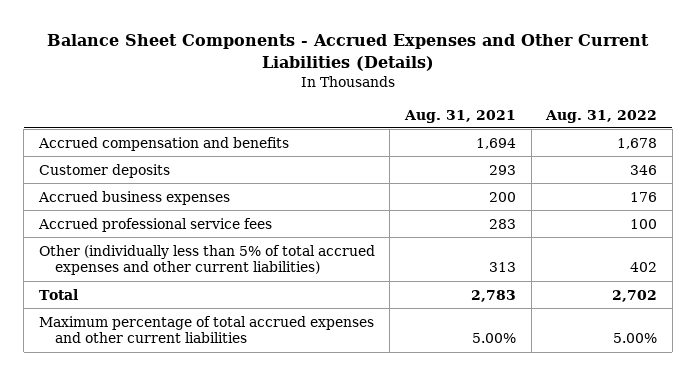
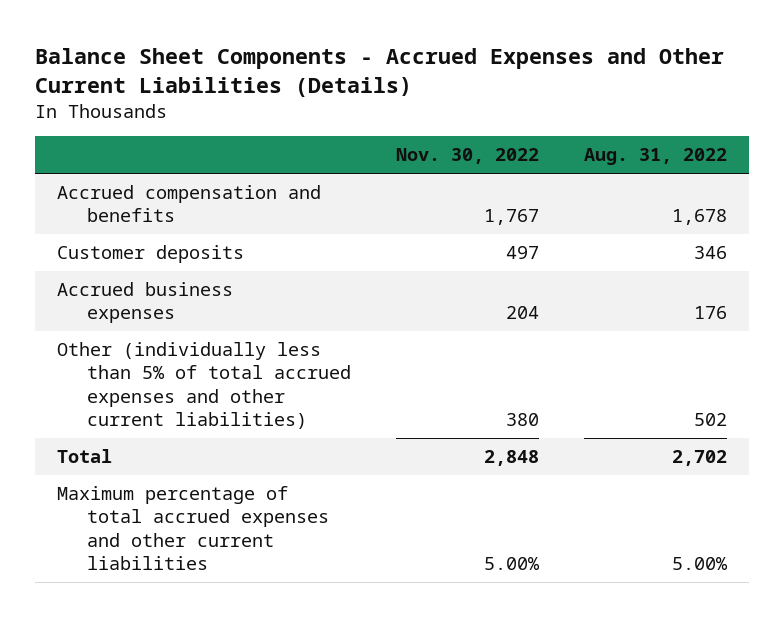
[403,109,516,123] Aug. 31, 2021 -> none
none -> [395,148,539,165] Nov. 30, 2022
[37,217,272,232] Accrued professional service fees -> none
[630,262,658,273] 402 -> [693,413,727,427] 502

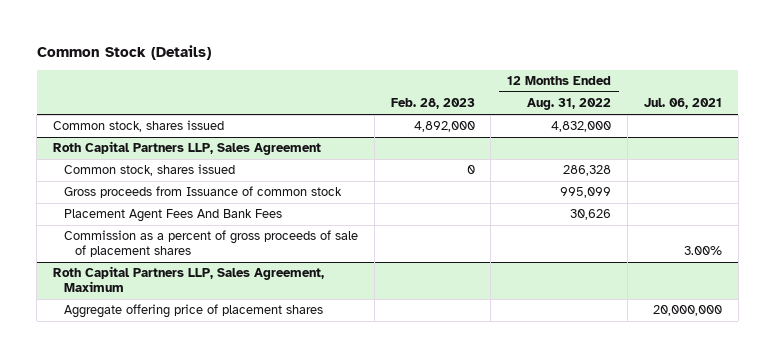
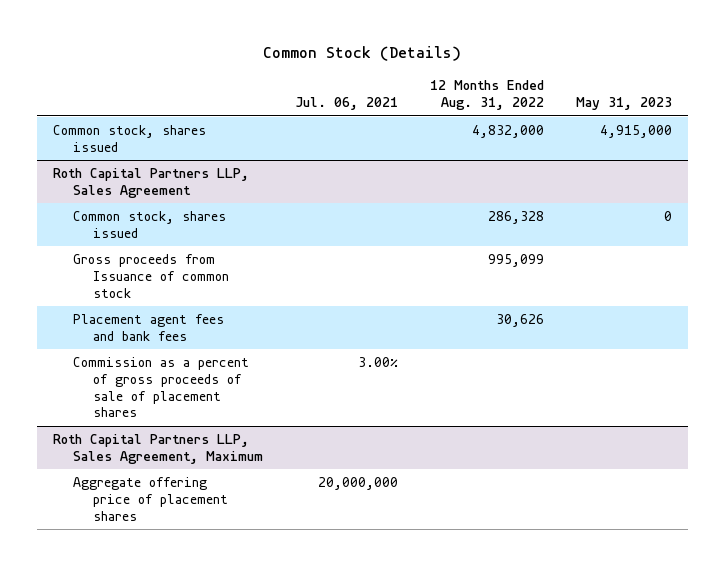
[390,98,475,110] Feb. 28, 2023 -> none
none -> [575,97,672,111] May 31, 2023
[63,209,282,223] Placement Agent Fees And Bank Fees -> [72,314,224,341] Placement agent fees and bank fees

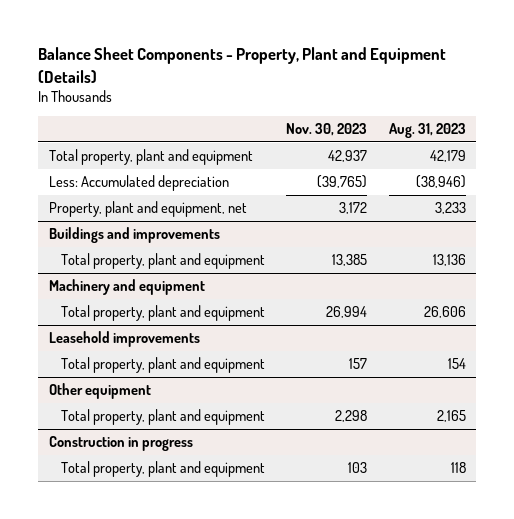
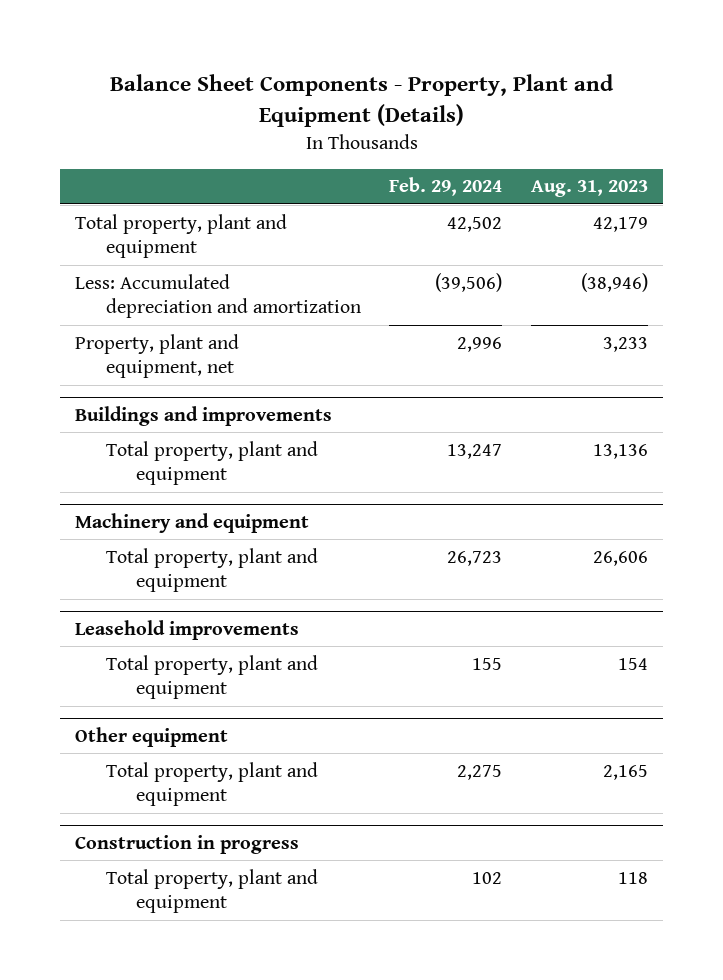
[286,123,368,137] Nov. 30, 2023 -> none
none -> [389,177,503,197] Feb. 29, 2024
[48,174,229,191] Less: Accumulated depreciation -> [74,273,361,319] Less: Accumulated depreciation and amortization

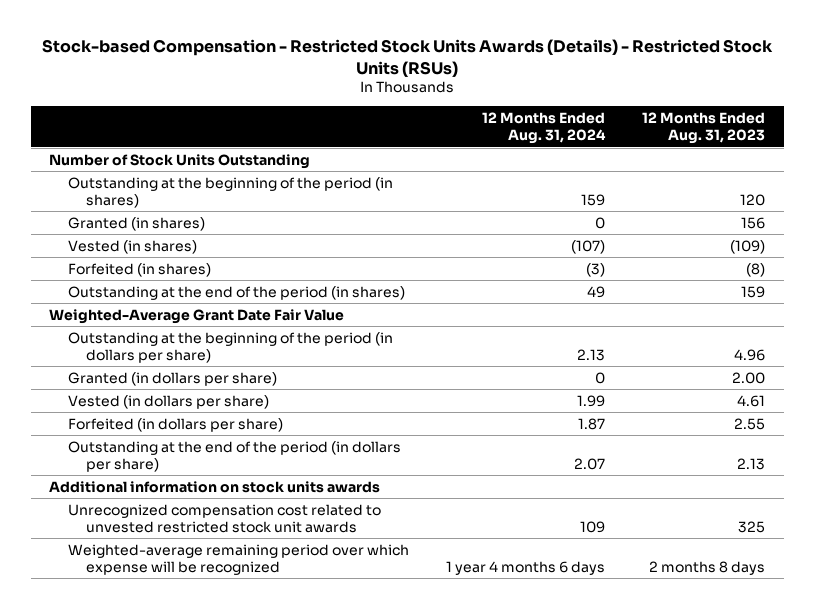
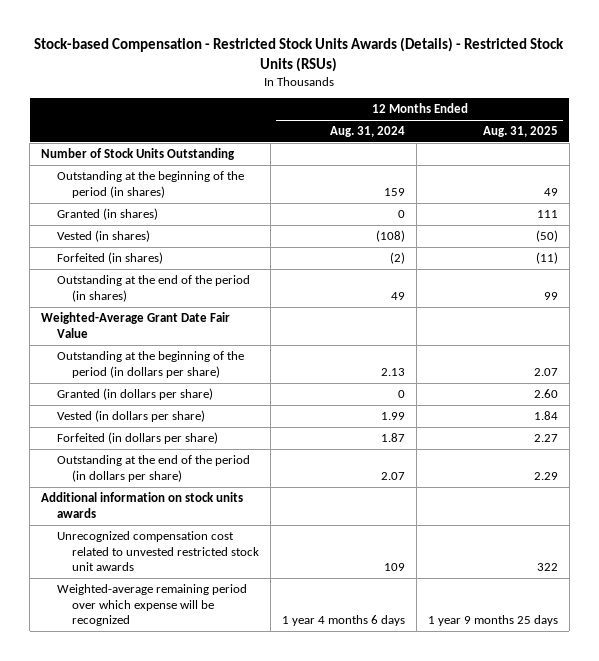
[642,112,766,144] 12 Months Ended Aug. 31, 2023 -> none
none -> [482,126,558,138] Aug. 31, 2025
[571,239,606,254] (107) -> [375,230,405,243] (108)
[586,262,606,277] (3) -> [389,252,405,265] (2)

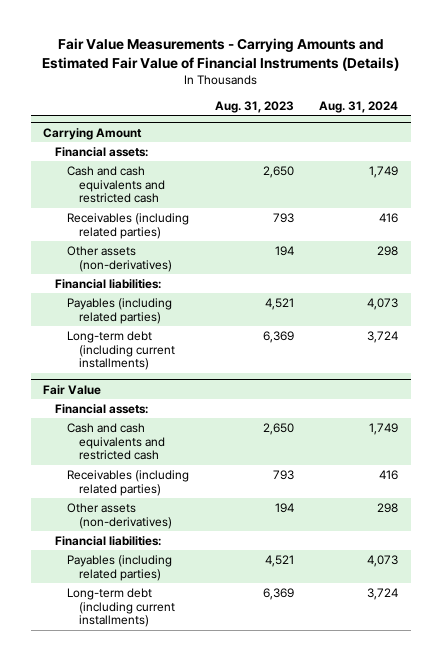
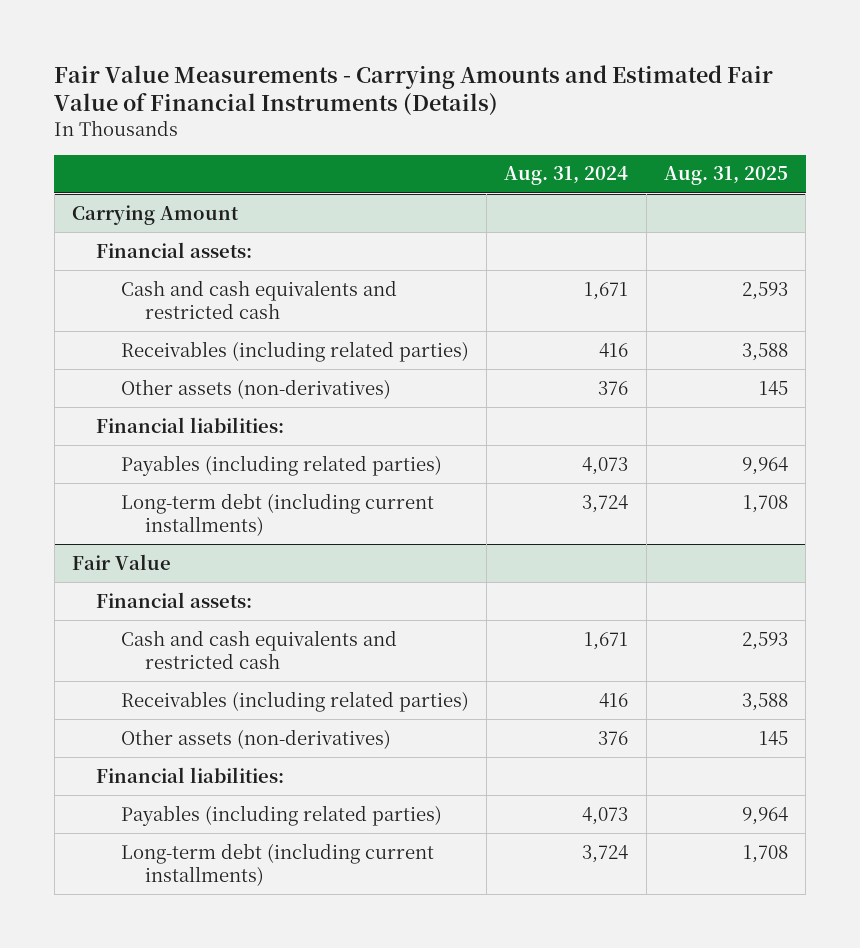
[214,101,294,114] Aug. 31, 2023 -> none
none -> [663,166,788,186] Aug. 31, 2025
[368,165,398,178] 1,749 -> [584,281,629,300] 1,671
[376,245,398,256] 298 -> [598,380,629,395] 376
[368,422,398,435] 1,749 -> [584,631,629,650] 1,671
[376,502,398,513] 298 -> [598,730,629,745] 376

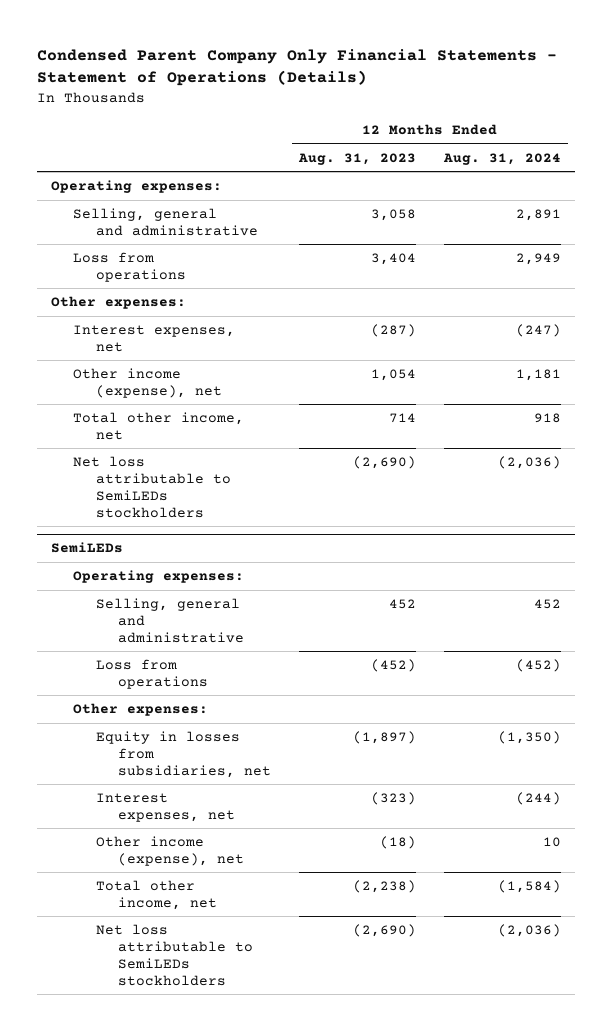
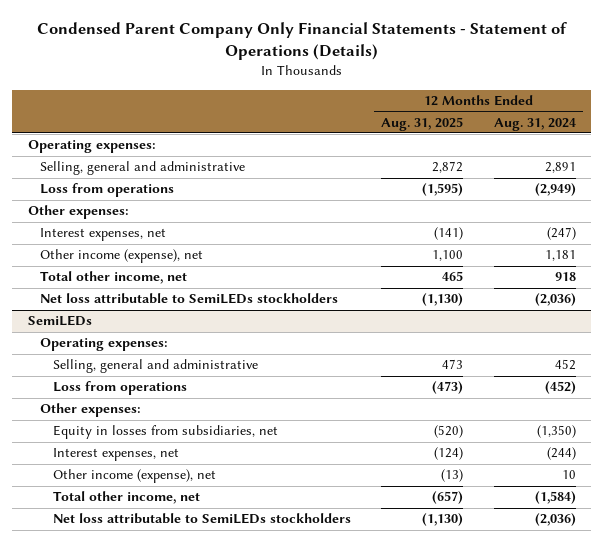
[297,152,416,165] Aug. 31, 2023 -> none
none -> [381,116,464,131] Aug. 31, 2025
[515,252,561,265] 2,949 -> [534,183,576,197] (2,949)

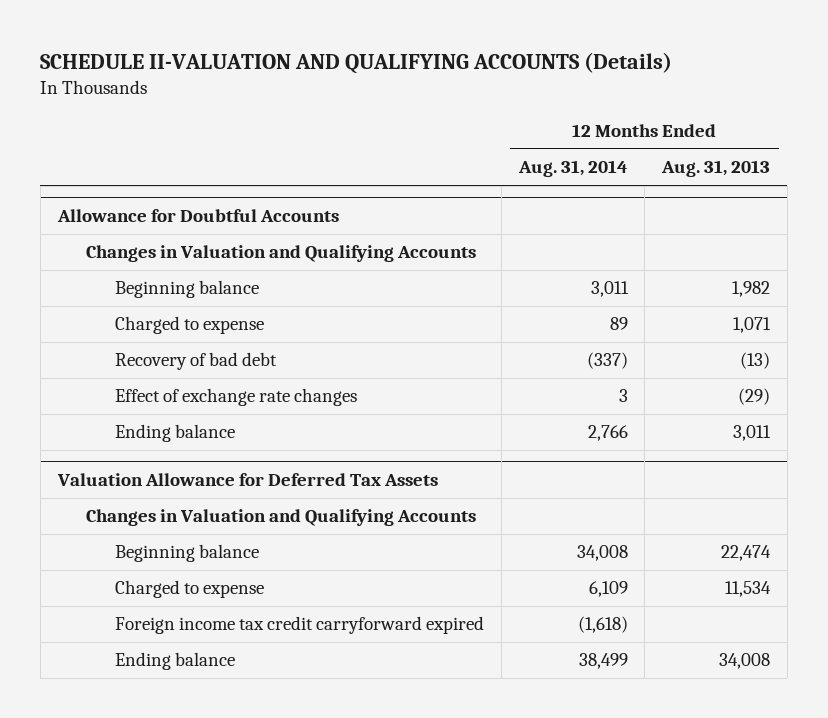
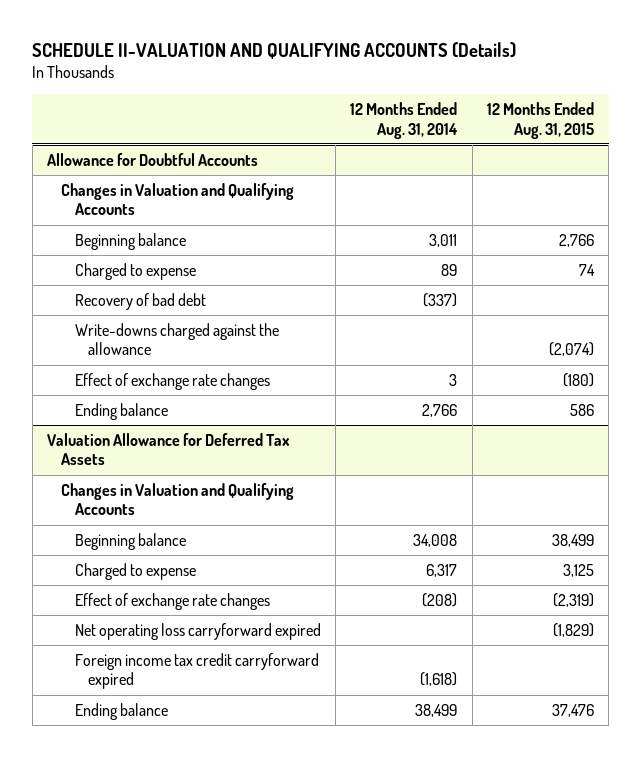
[661,160,771,178] Aug. 31, 2013 -> none
none -> [487,102,595,139] 12 Months Ended Aug. 31, 2015
none -> [74,322,279,356] Write-downs charged against the allowance
[588,581,628,598] 6,109 -> [426,563,458,577] 6,317
none -> [74,592,270,610] Effect of exchange rate changes
none -> [74,622,321,640] Net operating loss carryforward expired

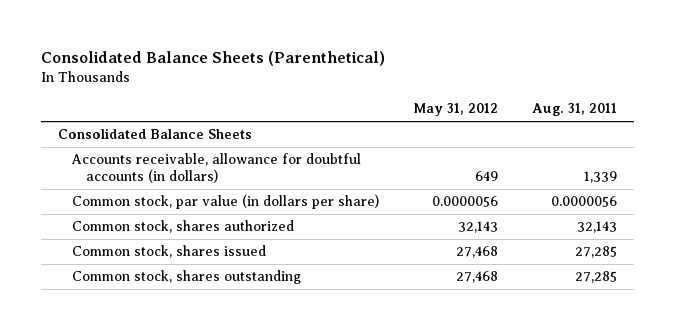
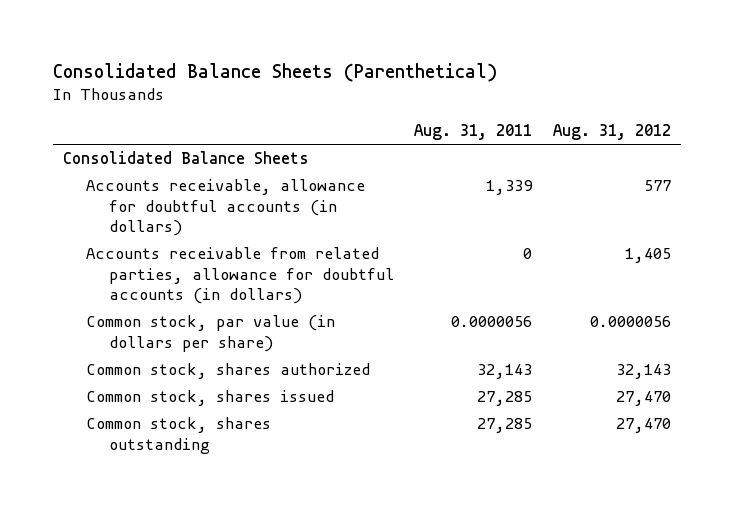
[412,103,498,117] May 31, 2012 -> none
none -> [552,123,671,140] Aug. 31, 2012
none -> [86,247,395,304] Accounts receivable from related parties, allowance for doubtful accounts (in dollars)

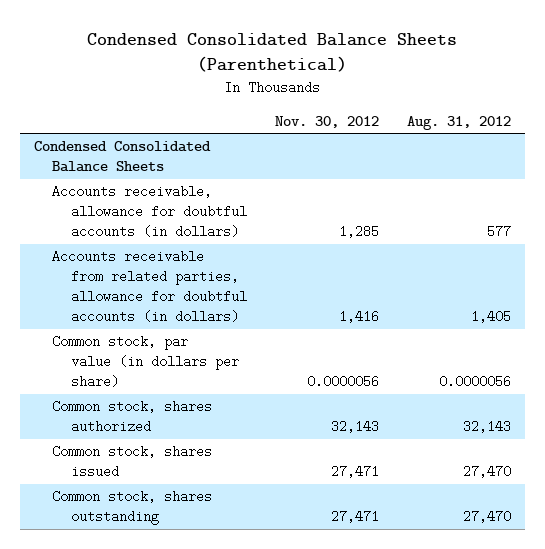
[52,63,497,83] Consolidated Balance Sheets (Parenthetical) -> [87,33,458,73] Condensed Consolidated Balance Sheets (Parenthetical)
[414,123,533,140] Aug. 31, 2011 -> none
none -> [274,115,379,128] Nov. 30, 2012
[63,151,310,165] Consolidated Balance Sheets -> [34,141,212,173] Condensed Consolidated Balance Sheets

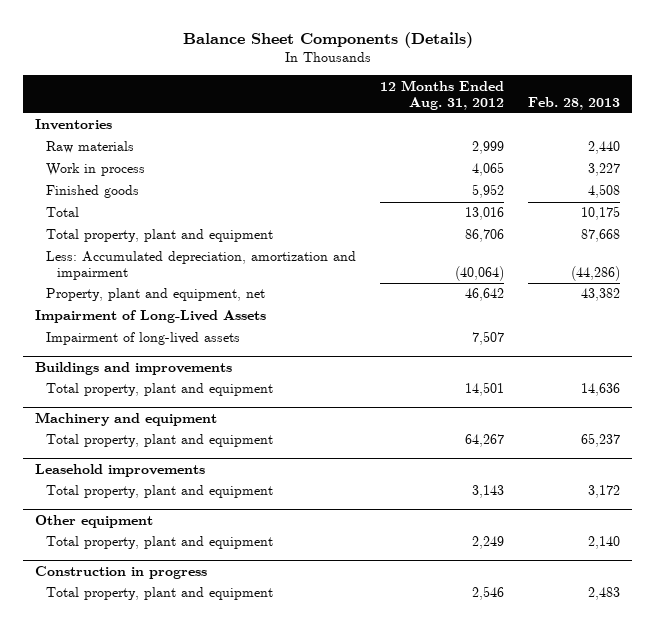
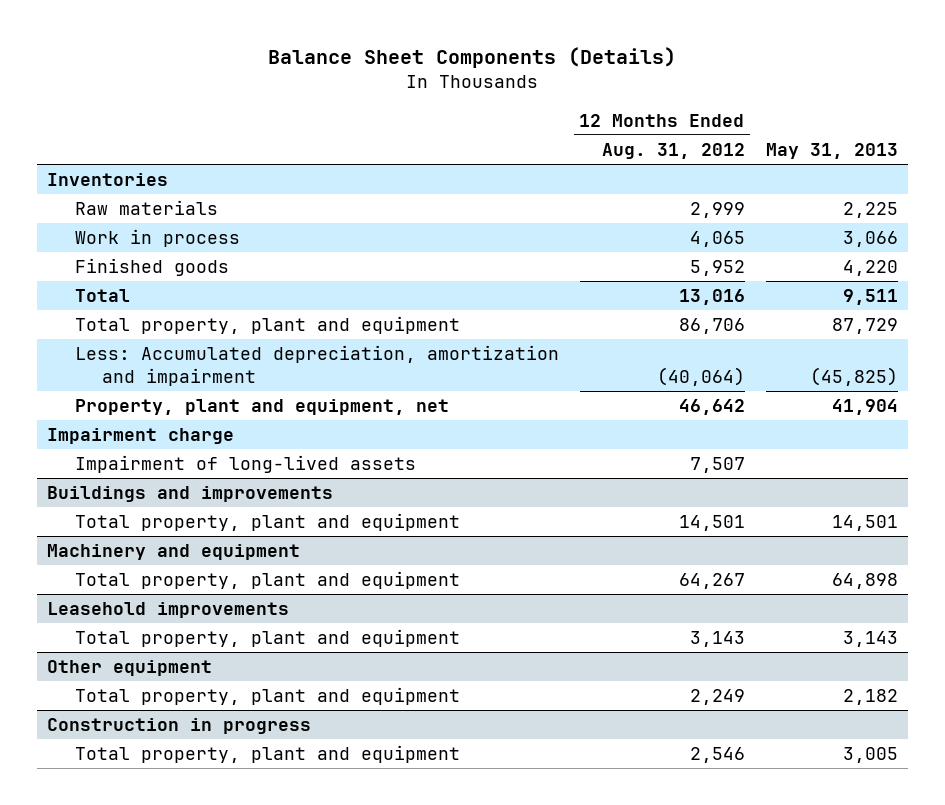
[528,96,621,110] Feb. 28, 2013 -> none
none -> [765,142,898,159] May 31, 2013
[35,310,267,324] Impairment of Long-Lived Assets -> [47,428,235,445] Impairment charge

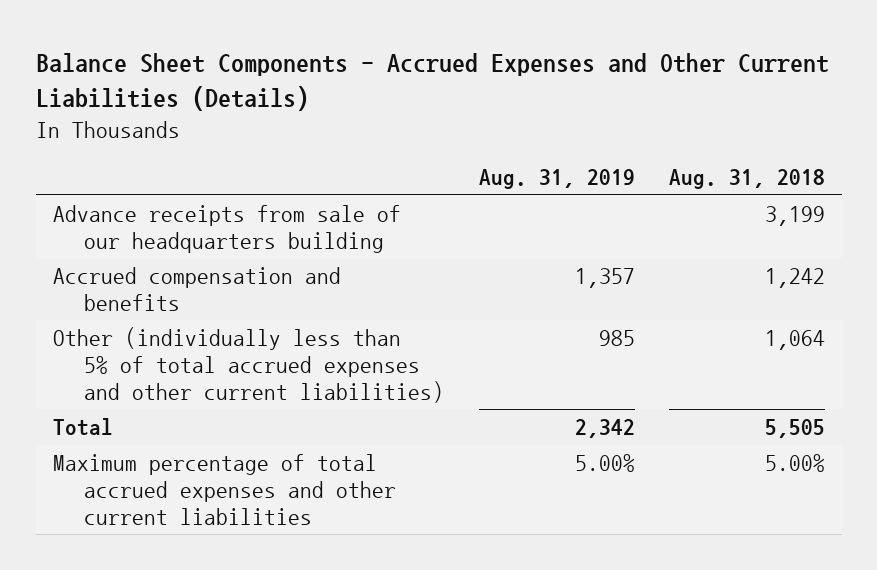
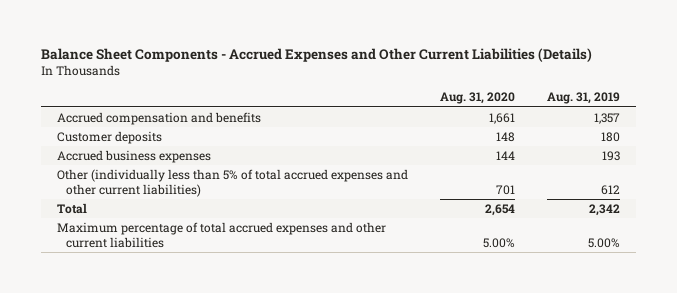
[668,169,825,190] Aug. 31, 2018 -> none
none -> [439,92,515,105] Aug. 31, 2020
[52,205,401,253] Advance receipts from sale of our headquarters building -> none
none -> [56,130,162,144] Customer deposits
none -> [56,149,211,163] Accrued business expenses
[598,330,635,347] 985 -> [600,184,620,195] 612

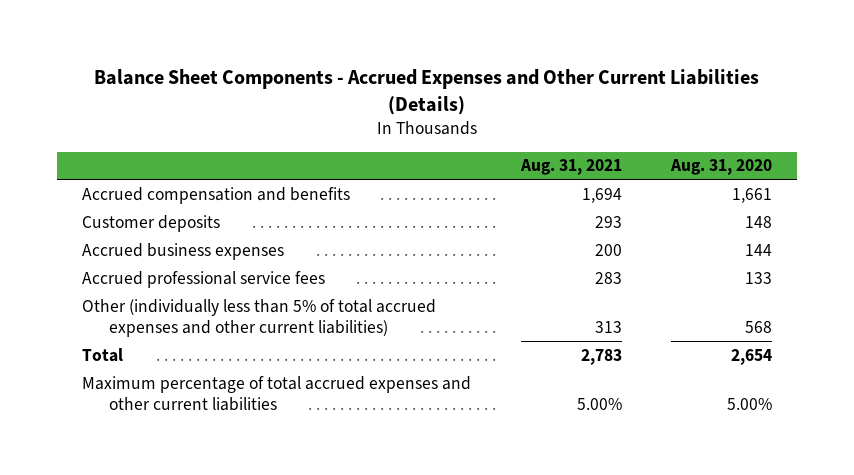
[546,92,620,105] Aug. 31, 2019 -> none
none -> [519,159,622,176] Aug. 31, 2021
none -> [82,270,326,288] Accrued professional service fees
[495,184,515,195] 701 -> [745,320,773,333] 568

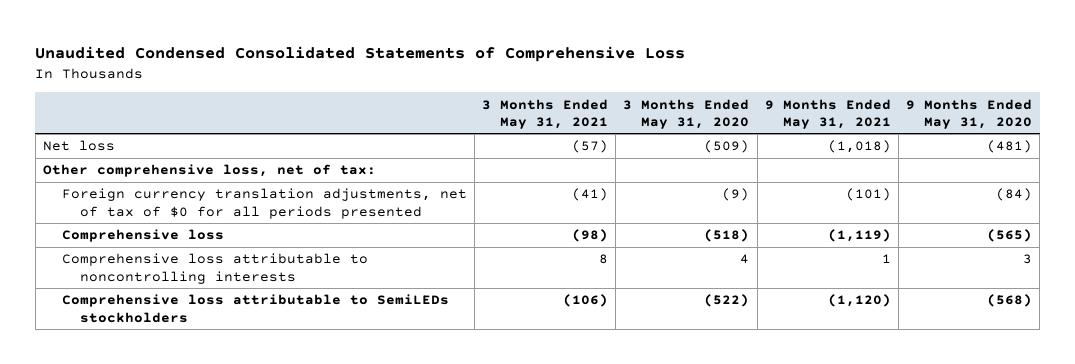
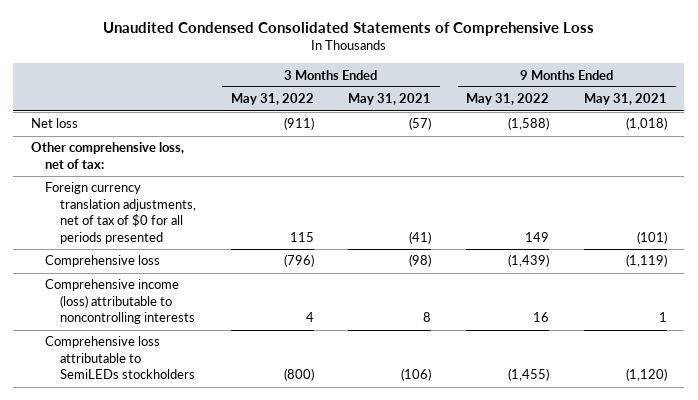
[623,98,750,129] 3 Months Ended May 31, 2020 -> none
[906,98,1033,129] 9 Months Ended May 31, 2020 -> none
none -> [230,93,314,106] May 31, 2022
none -> [466,93,550,106] May 31, 2022
[61,253,368,284] Comprehensive loss attributable to noncontrolling interests -> [45,279,195,325] Comprehensive income (loss) attributable to noncontrolling interests

